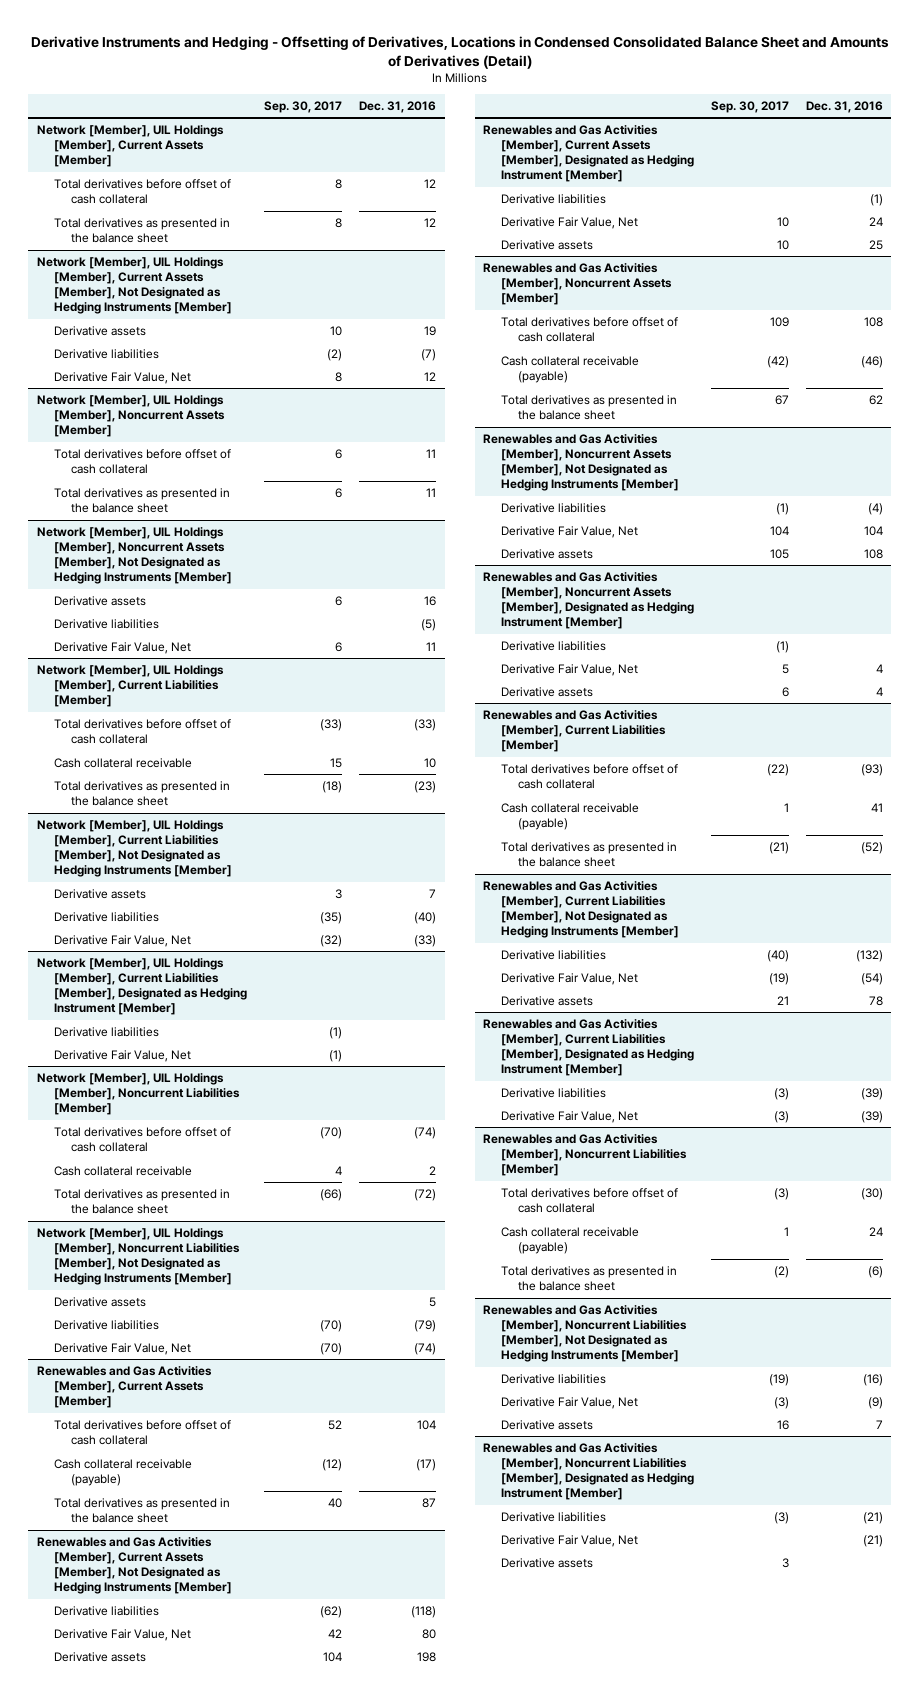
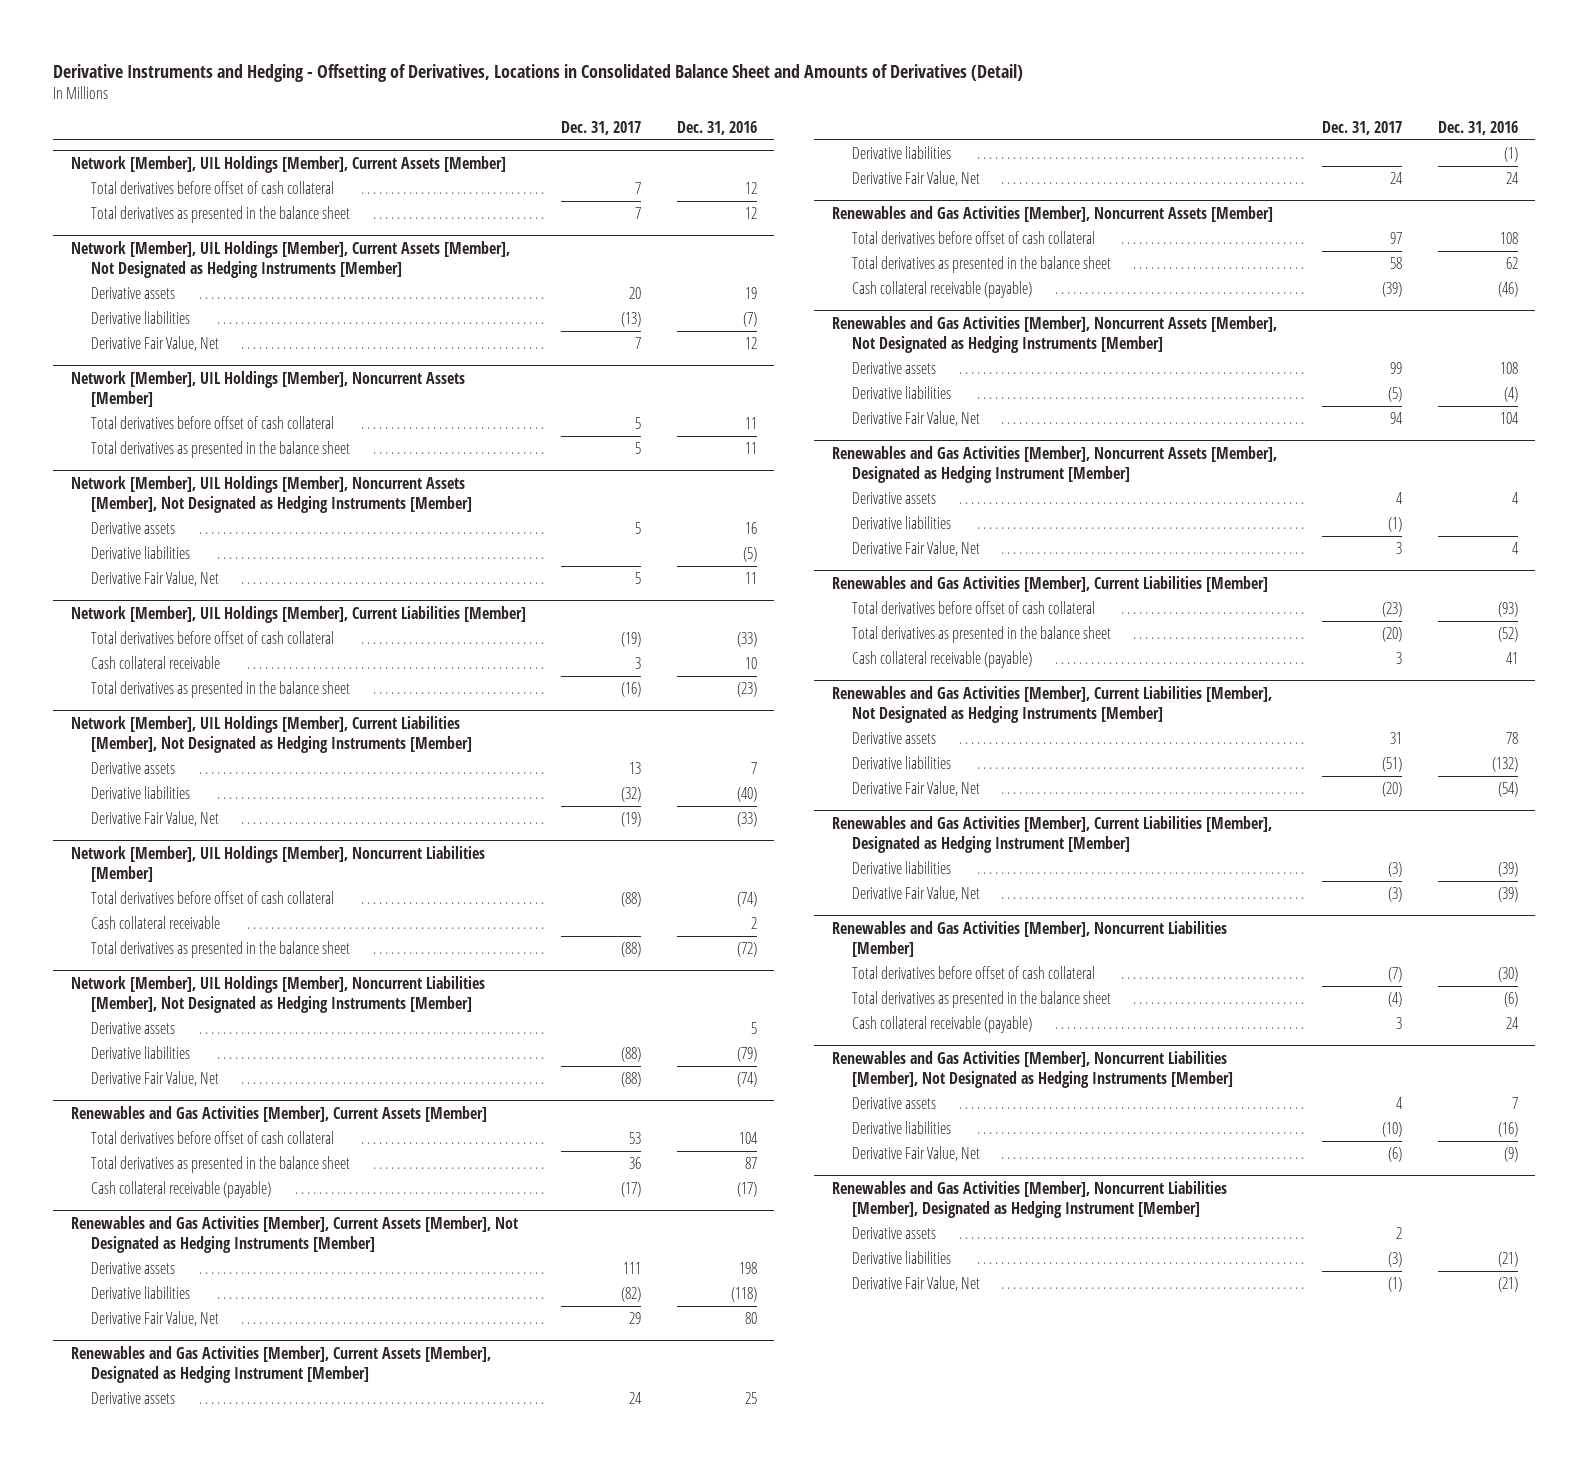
[30,35,889,69] Derivative Instruments and Hedging - Offsetting of Derivatives, Locations in Condensed Consolidated Balance Sheet and Amounts of Derivatives (Detail) -> [53,63,1024,82] Derivative Instruments and Hedging - Offsetting of Derivatives, Locations in Consolidated Balance Sheet and Amounts of Derivatives (Detail)
[264,100,343,113] Sep. 30, 2017 -> none
none -> [561,120,642,135] Dec. 31, 2017
[36,957,247,1016] Network [Member], UIL Holdings [Member], Current Liabilities [Member], Designated as Hedging Instrument [Member] -> none
[53,1026,159,1037] Derivative liabilities -> none
[53,1049,191,1062] Derivative Fair Value, Net -> none
[53,1458,192,1487] Cash collateral receivable (payable) -> [91,1181,272,1199] Cash collateral receivable (payable)
[53,1651,146,1662] Derivative assets -> [91,1262,176,1275] Derivative assets
[500,239,593,250] Derivative assets -> [91,1392,176,1405] Derivative assets
[500,355,639,384] Cash collateral receivable (payable) -> [852,281,1033,299] Cash collateral receivable (payable)
[500,548,593,559] Derivative assets -> [852,362,937,375] Derivative assets
[500,686,593,697] Derivative assets -> [852,492,937,505] Derivative assets
[500,802,639,831] Cash collateral receivable (payable) -> [852,651,1033,669] Cash collateral receivable (payable)
[500,995,593,1006] Derivative assets -> [852,732,937,745] Derivative assets
[500,1226,639,1255] Cash collateral receivable (payable) -> [852,1016,1033,1034] Cash collateral receivable (payable)
[500,1419,593,1430] Derivative assets -> [852,1097,937,1110] Derivative assets
[500,1557,593,1568] Derivative assets -> [852,1227,937,1240] Derivative assets

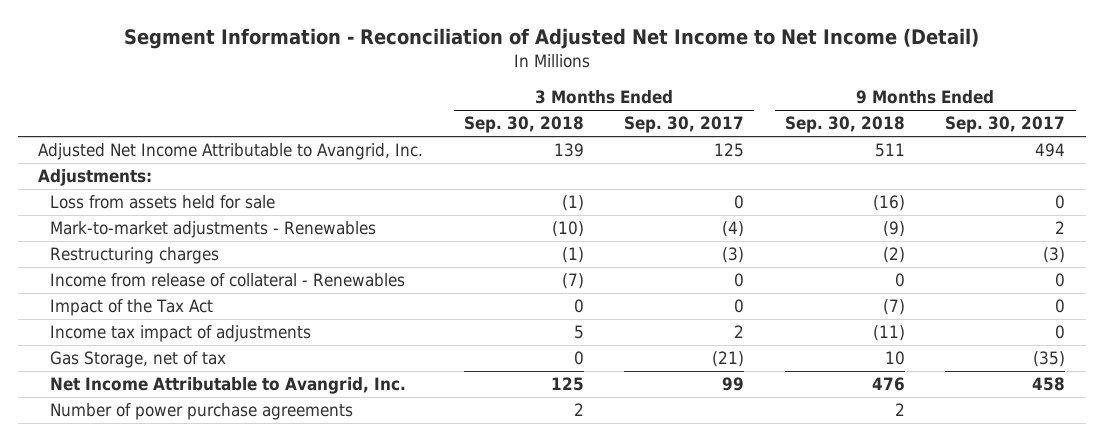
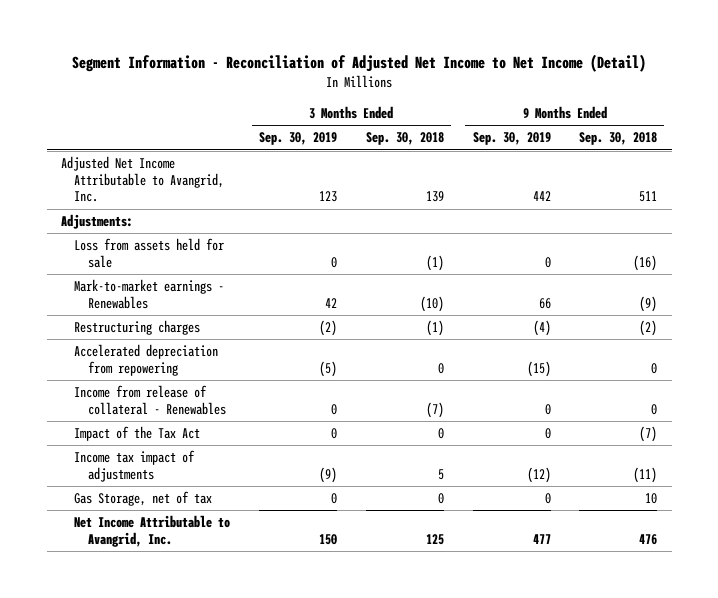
[624,116,745,134] Sep. 30, 2017 -> none
[945,116,1066,134] Sep. 30, 2017 -> none
none -> [259,132,338,146] Sep. 30, 2019
none -> [472,132,551,146] Sep. 30, 2019
[50,221,377,239] Mark-to-market adjustments - Renewables -> [74,278,225,309] Mark-to-market earnings - Renewables
none -> [74,343,219,376] Accelerated depreciation from repowering
[50,403,354,421] Number of power purchase agreements -> none

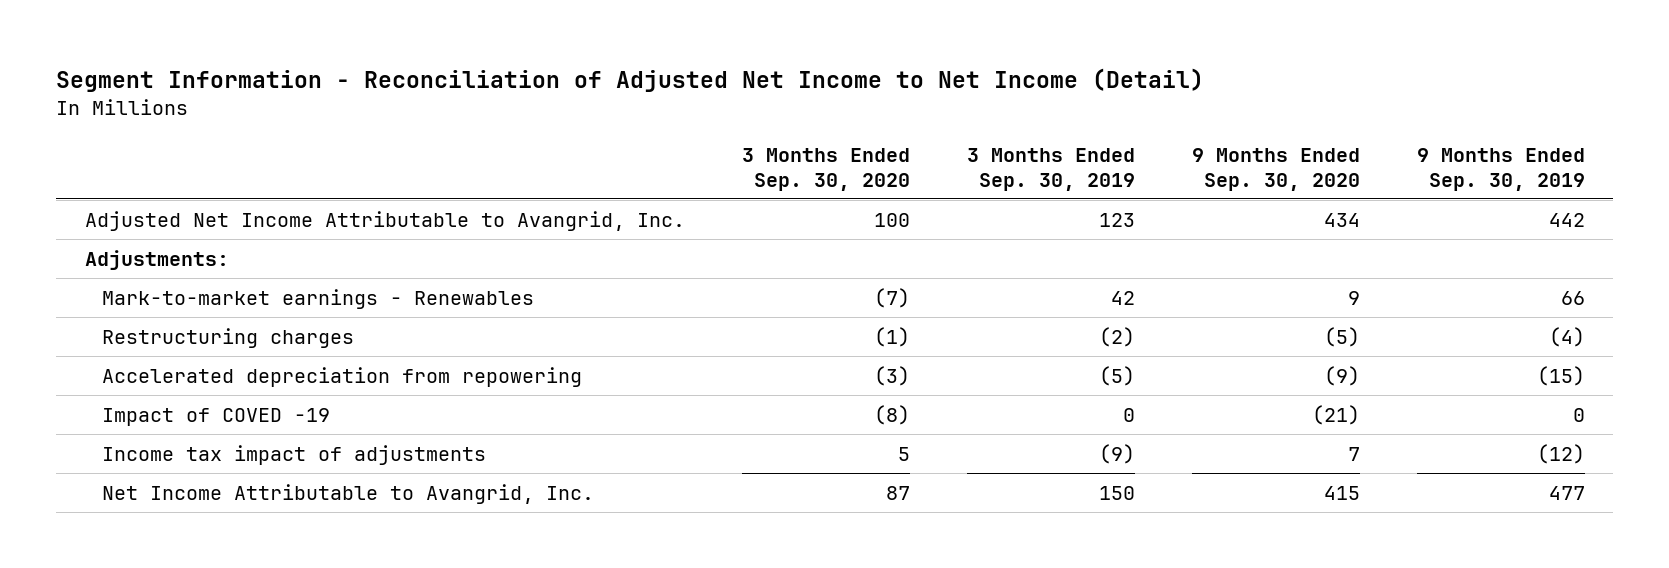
[365,132,444,146] Sep. 30, 2018 -> none
[579,132,658,146] Sep. 30, 2018 -> none
none -> [741,148,910,191] 3 Months Ended Sep. 30, 2020
none -> [1191,148,1360,191] 9 Months Ended Sep. 30, 2020
[74,237,225,268] Loss from assets held for sale -> none
[74,384,226,415] Income from release of collateral - Renewables -> none
[74,425,201,441] Impact of the Tax Act -> none
none -> [102,408,331,427] Impact of COVED -19
[74,490,213,506] Gas Storage, net of tax -> none

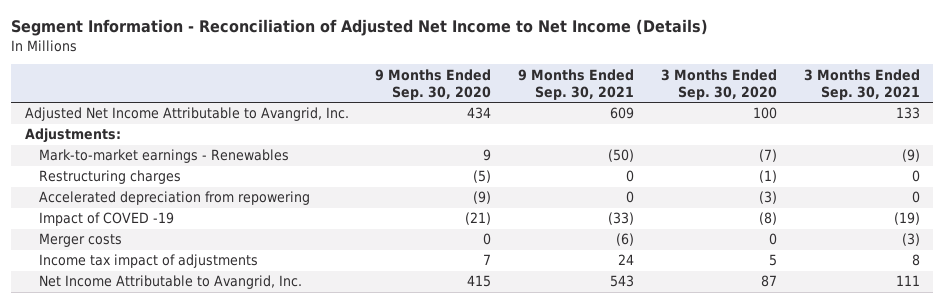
[56,67,1205,92] Segment Information - Reconciliation of Adjusted Net Income to Net Income (Detail) -> [11,19,709,37] Segment Information - Reconciliation of Adjusted Net Income to Net Income (Details)
[966,148,1135,191] 3 Months Ended Sep. 30, 2019 -> none
[1416,148,1585,191] 9 Months Ended Sep. 30, 2019 -> none
none -> [518,68,635,100] 9 Months Ended Sep. 30, 2021
none -> [803,68,920,100] 3 Months Ended Sep. 30, 2021
none -> [39,233,123,248] Merger costs

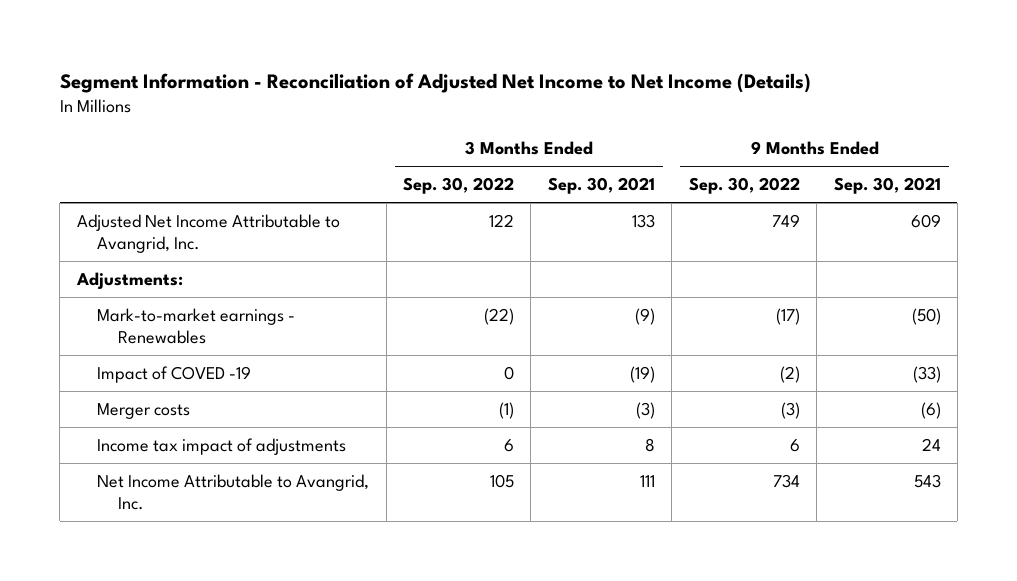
[375,68,492,100] 9 Months Ended Sep. 30, 2020 -> none
[660,68,777,100] 3 Months Ended Sep. 30, 2020 -> none
none -> [402,177,514,195] Sep. 30, 2022
none -> [688,177,800,195] Sep. 30, 2022
[39,170,182,185] Restructuring charges -> none
[39,191,311,206] Accelerated depreciation from repowering -> none

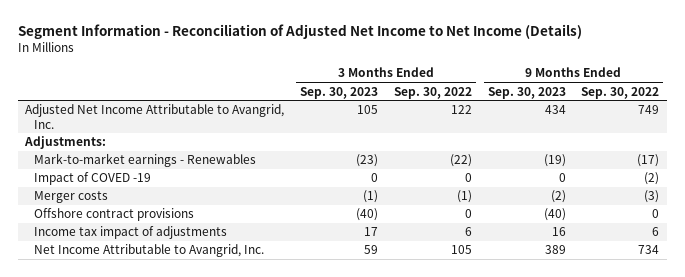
[547,177,655,195] Sep. 30, 2021 -> none
[833,177,941,195] Sep. 30, 2021 -> none
none -> [300,86,379,99] Sep. 30, 2023
none -> [487,86,566,99] Sep. 30, 2023
none -> [33,208,194,222] Offshore contract provisions

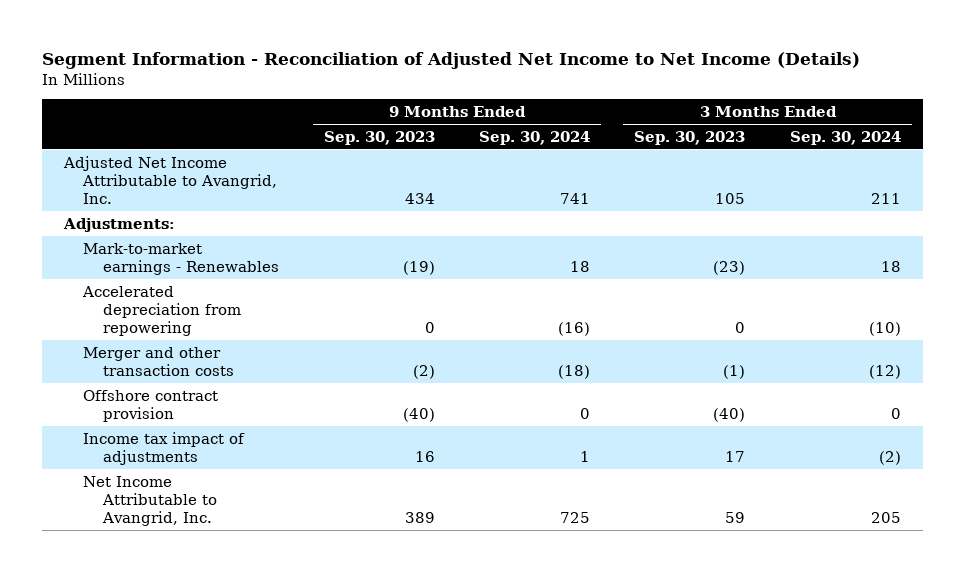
[393,86,472,99] Sep. 30, 2022 -> none
[581,86,660,99] Sep. 30, 2022 -> none
none -> [479,130,591,145] Sep. 30, 2024
none -> [789,130,901,145] Sep. 30, 2024
[33,172,151,186] Impact of COVED -19 -> none
[33,191,108,204] Merger costs -> none
none -> [82,285,242,336] Accelerated depreciation from repowering
none -> [83,346,235,376] Merger and other transaction costs
[33,208,194,222] Offshore contract provisions -> [83,389,219,422] Offshore contract provision

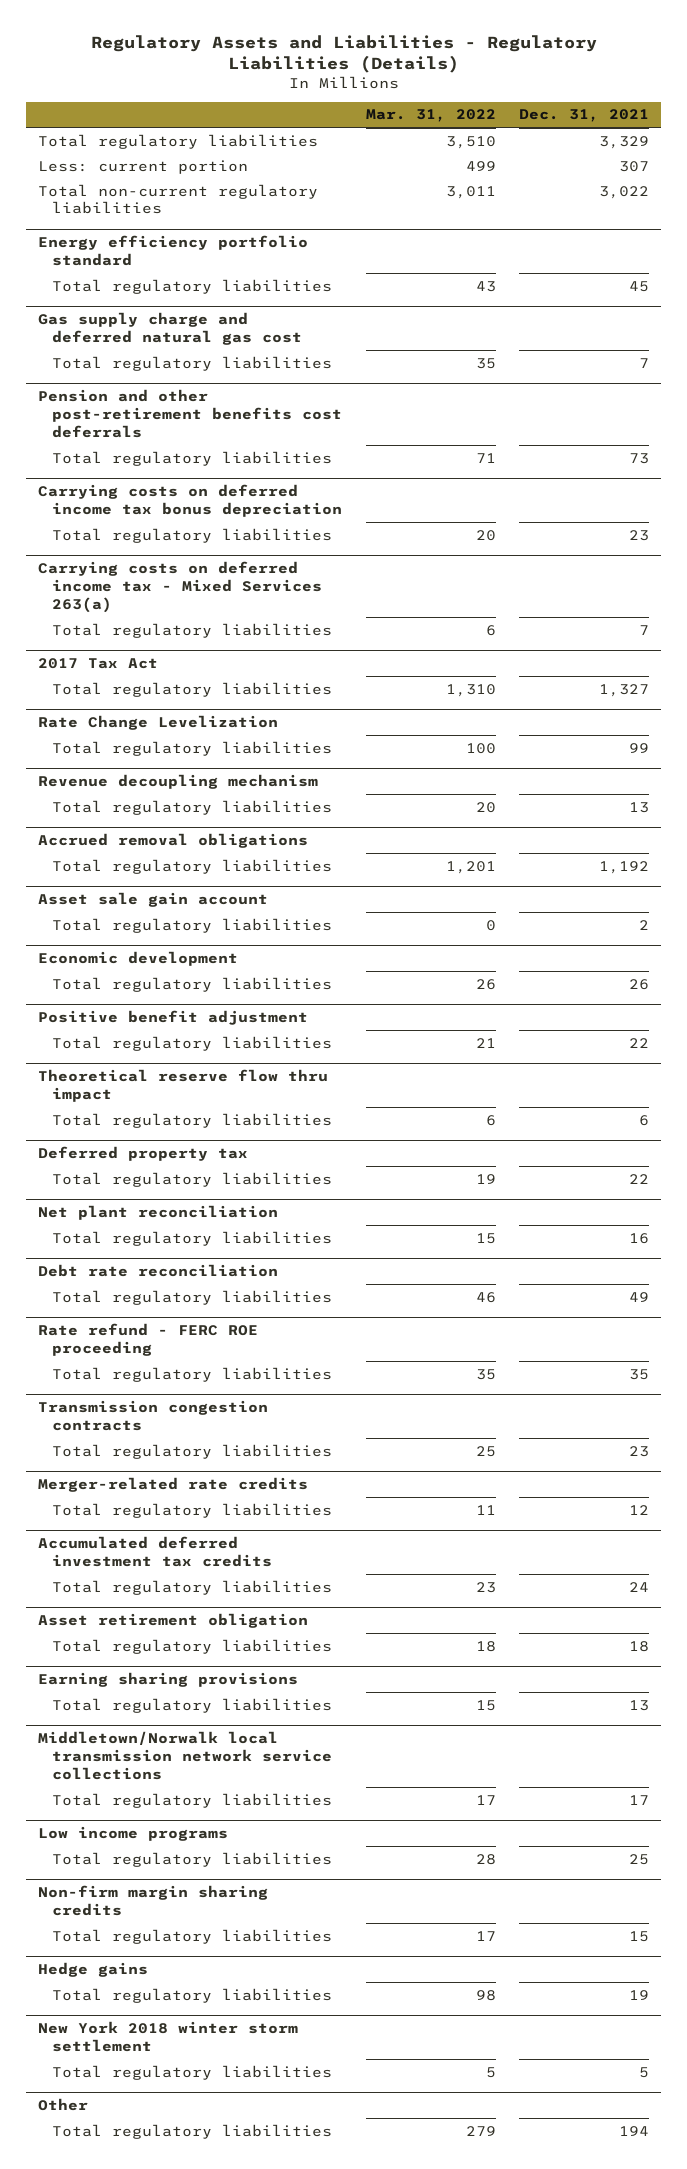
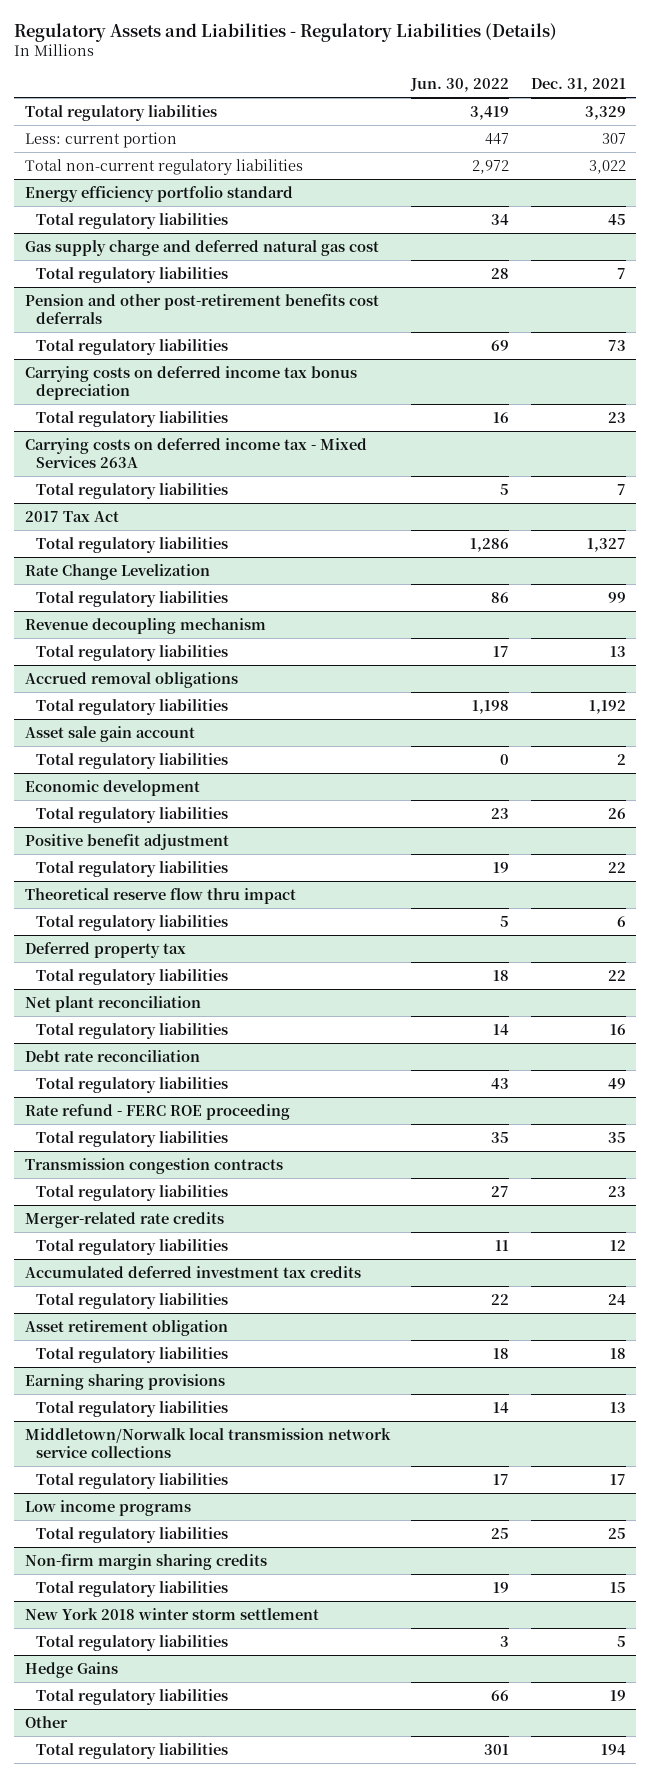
[365,109,496,123] Mar. 31, 2022 -> none
none -> [410,78,510,93] Jun. 30, 2022
[37,561,323,614] Carrying costs on deferred income tax - Mixed Services 263(a) -> [24,437,367,468] Carrying costs on deferred income tax - Mixed Services 263A
[37,1962,148,1978] Hedge gains -> none
[52,1987,333,2003] Total regulatory liabilities -> none
none -> [24,1661,118,1678] Hedge Gains
none -> [36,1688,229,1705] Total regulatory liabilities

